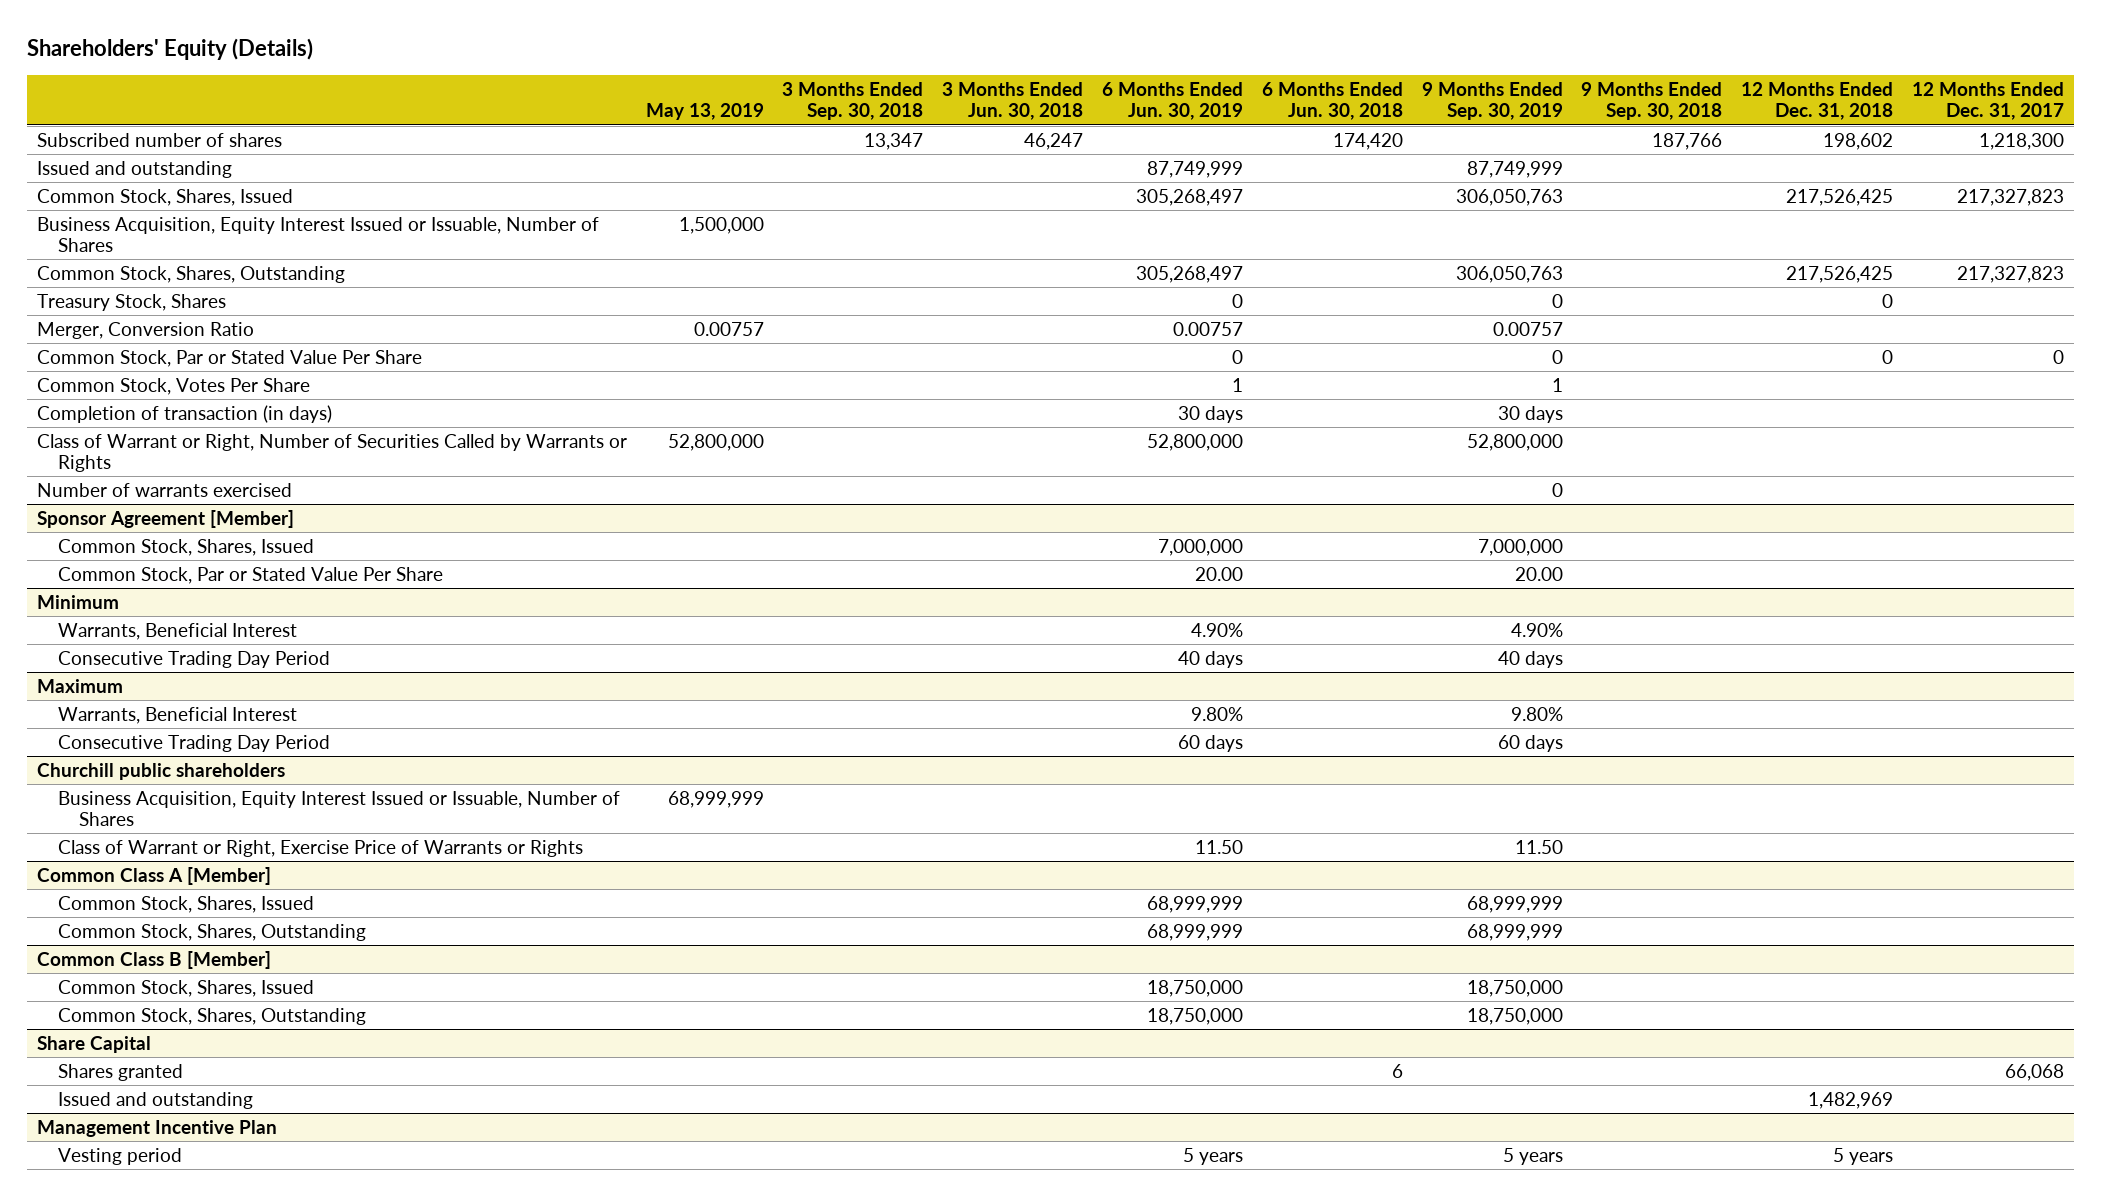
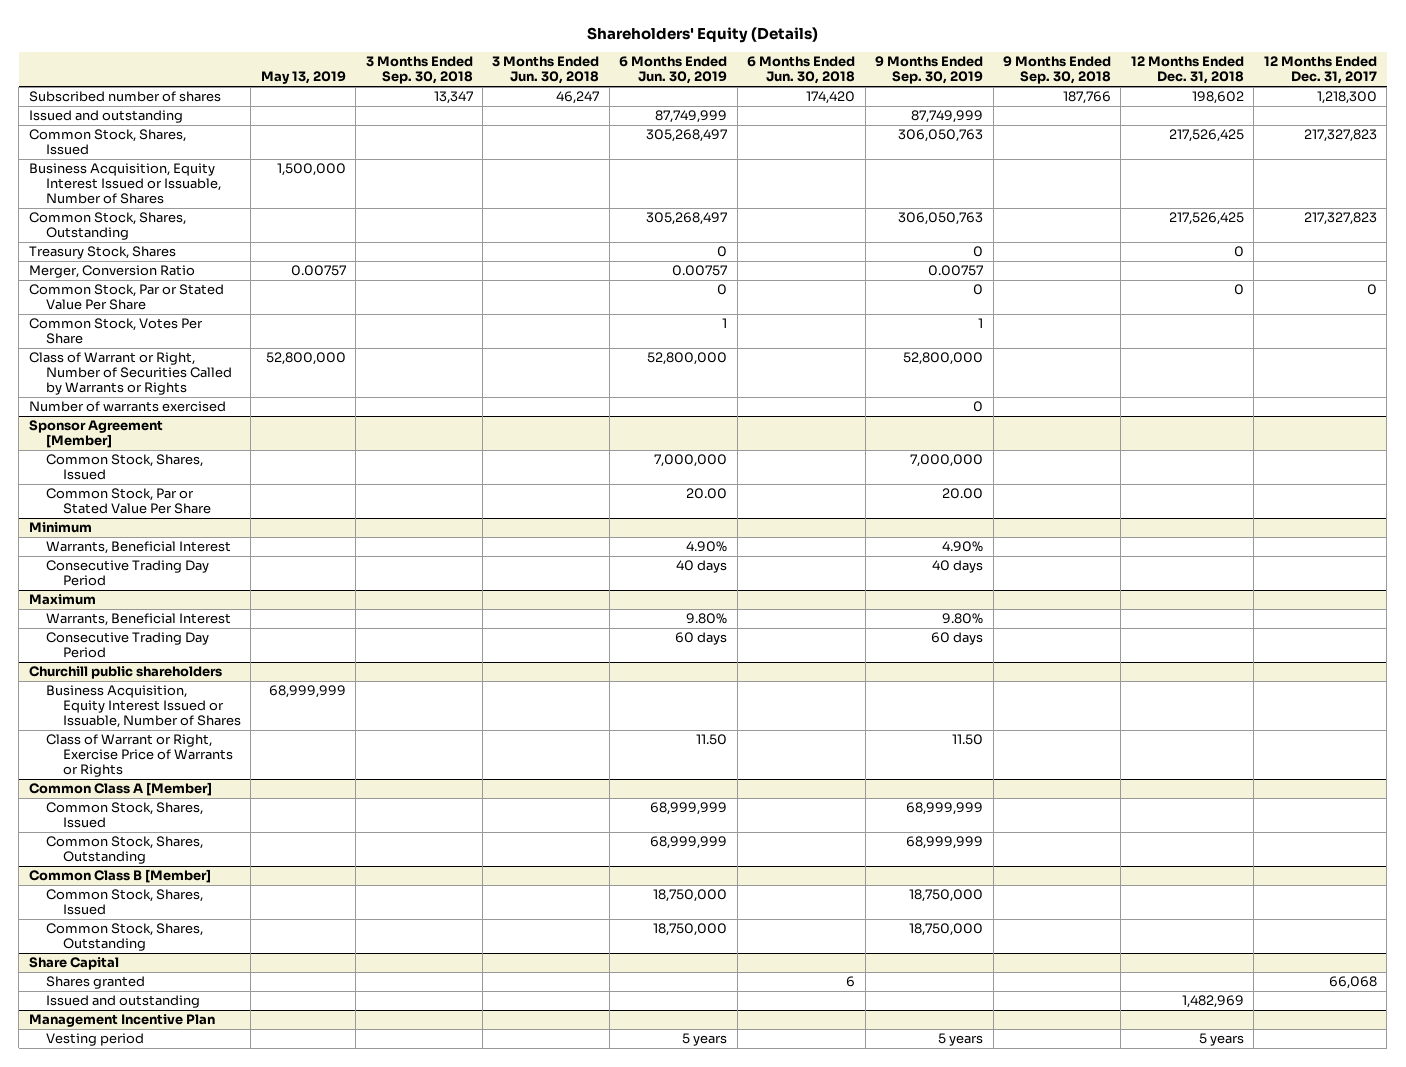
[36,404,332,423] Completion of transaction (in days) -> none

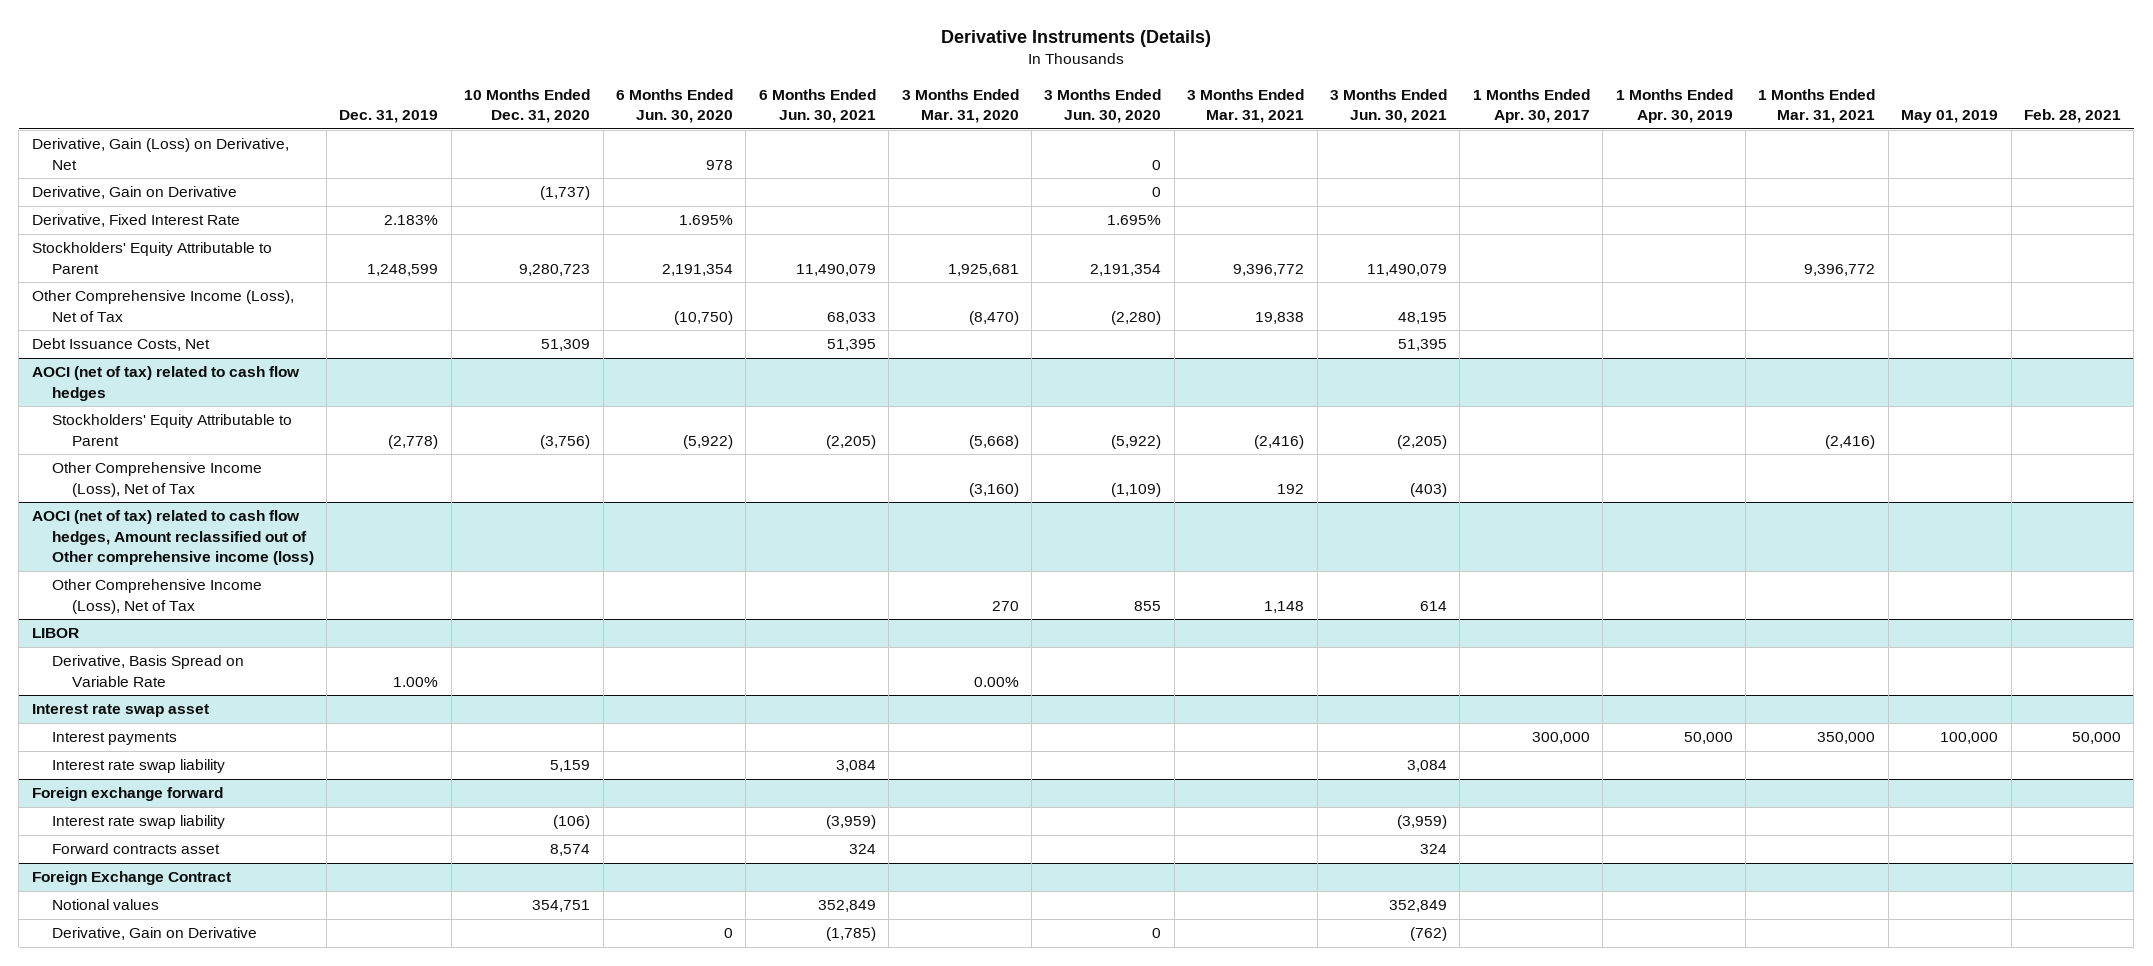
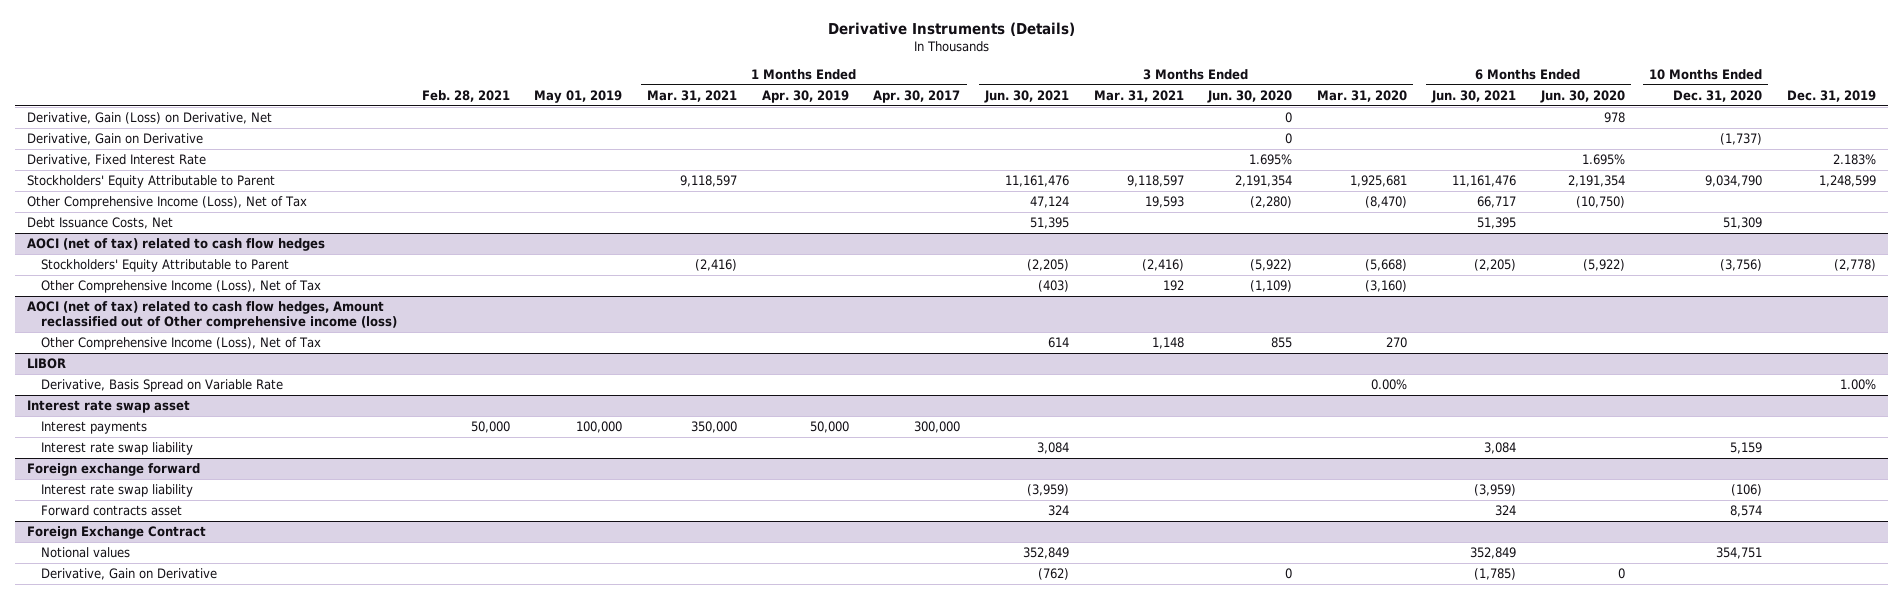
[519,263,591,276] 9,280,723 -> [1705,175,1763,188] 9,034,790
[795,263,876,276] 11,490,079 -> [1451,175,1516,188] 11,161,476
[1233,263,1305,276] 9,396,772 -> [1126,175,1184,188] 9,118,597
[1366,263,1447,276] 11,490,079 -> [1005,175,1070,188] 11,161,476
[1804,263,1876,276] 9,396,772 -> [679,175,737,188] 9,118,597
[826,311,876,324] 68,033 -> [1476,196,1516,209] 66,717
[1255,311,1305,324] 19,838 -> [1144,196,1184,209] 19,593
[1397,311,1447,324] 48,195 -> [1030,196,1070,209] 47,124

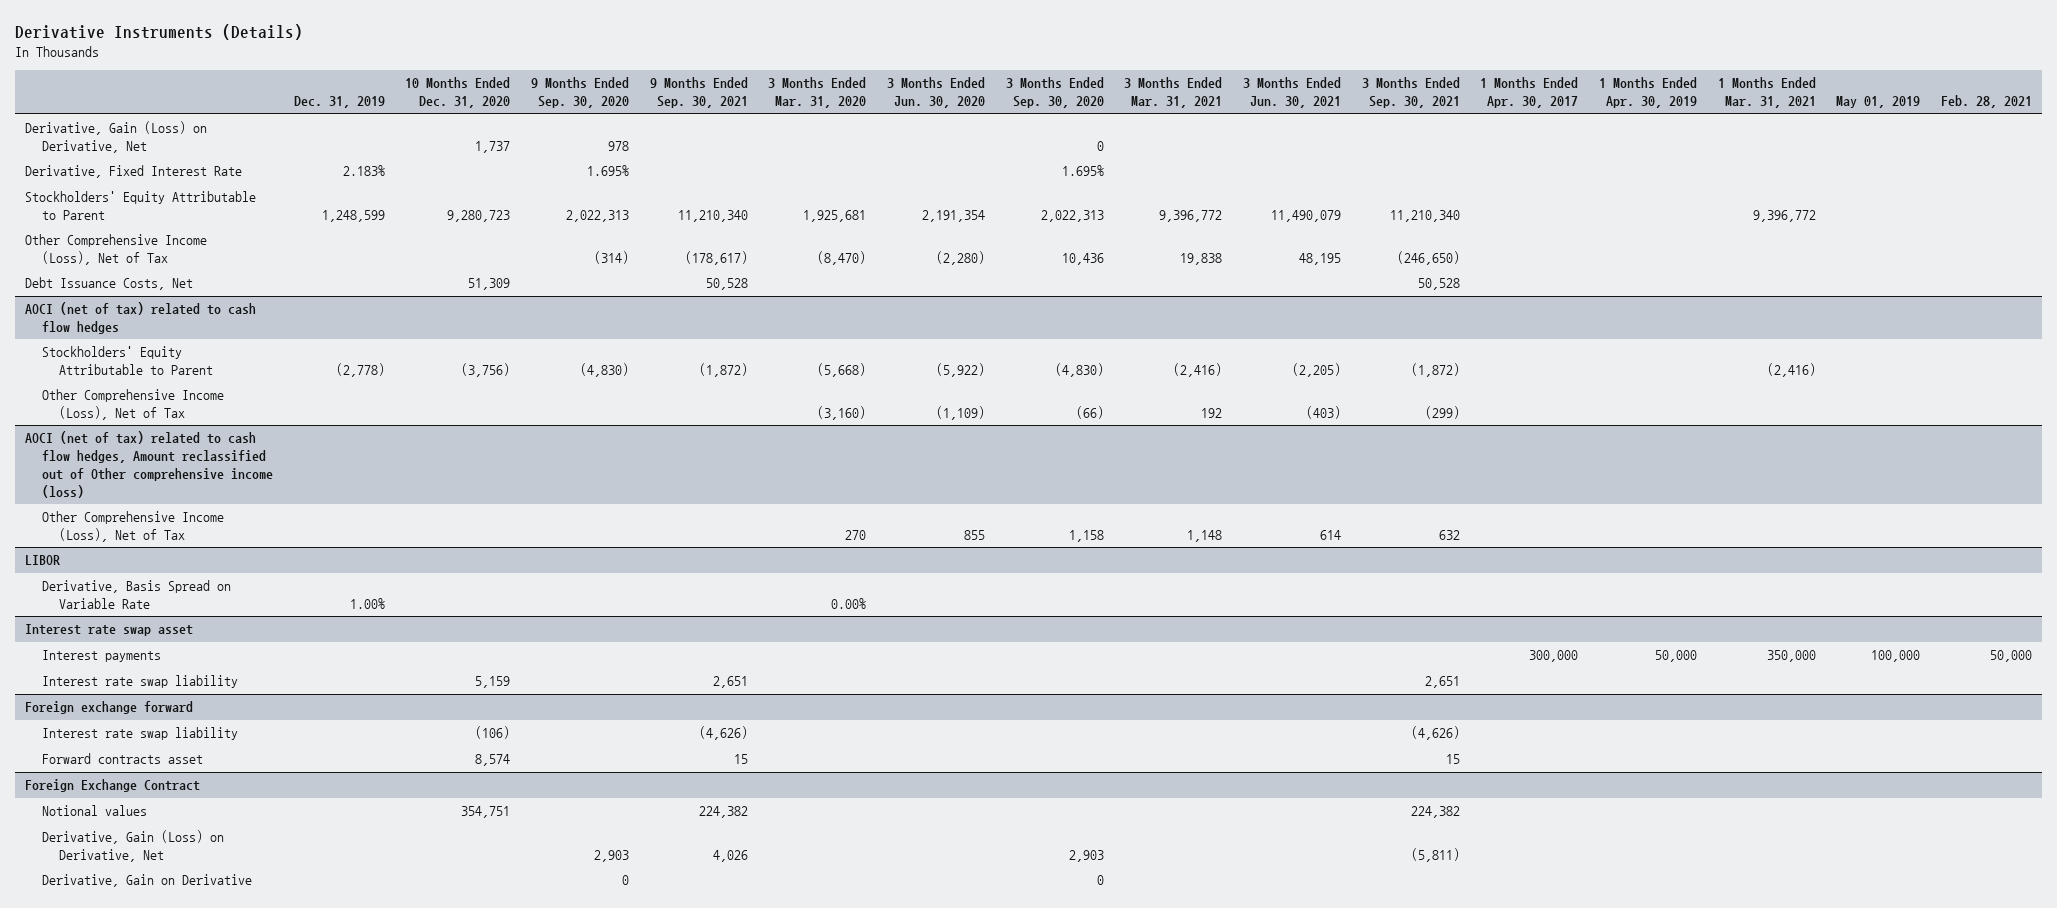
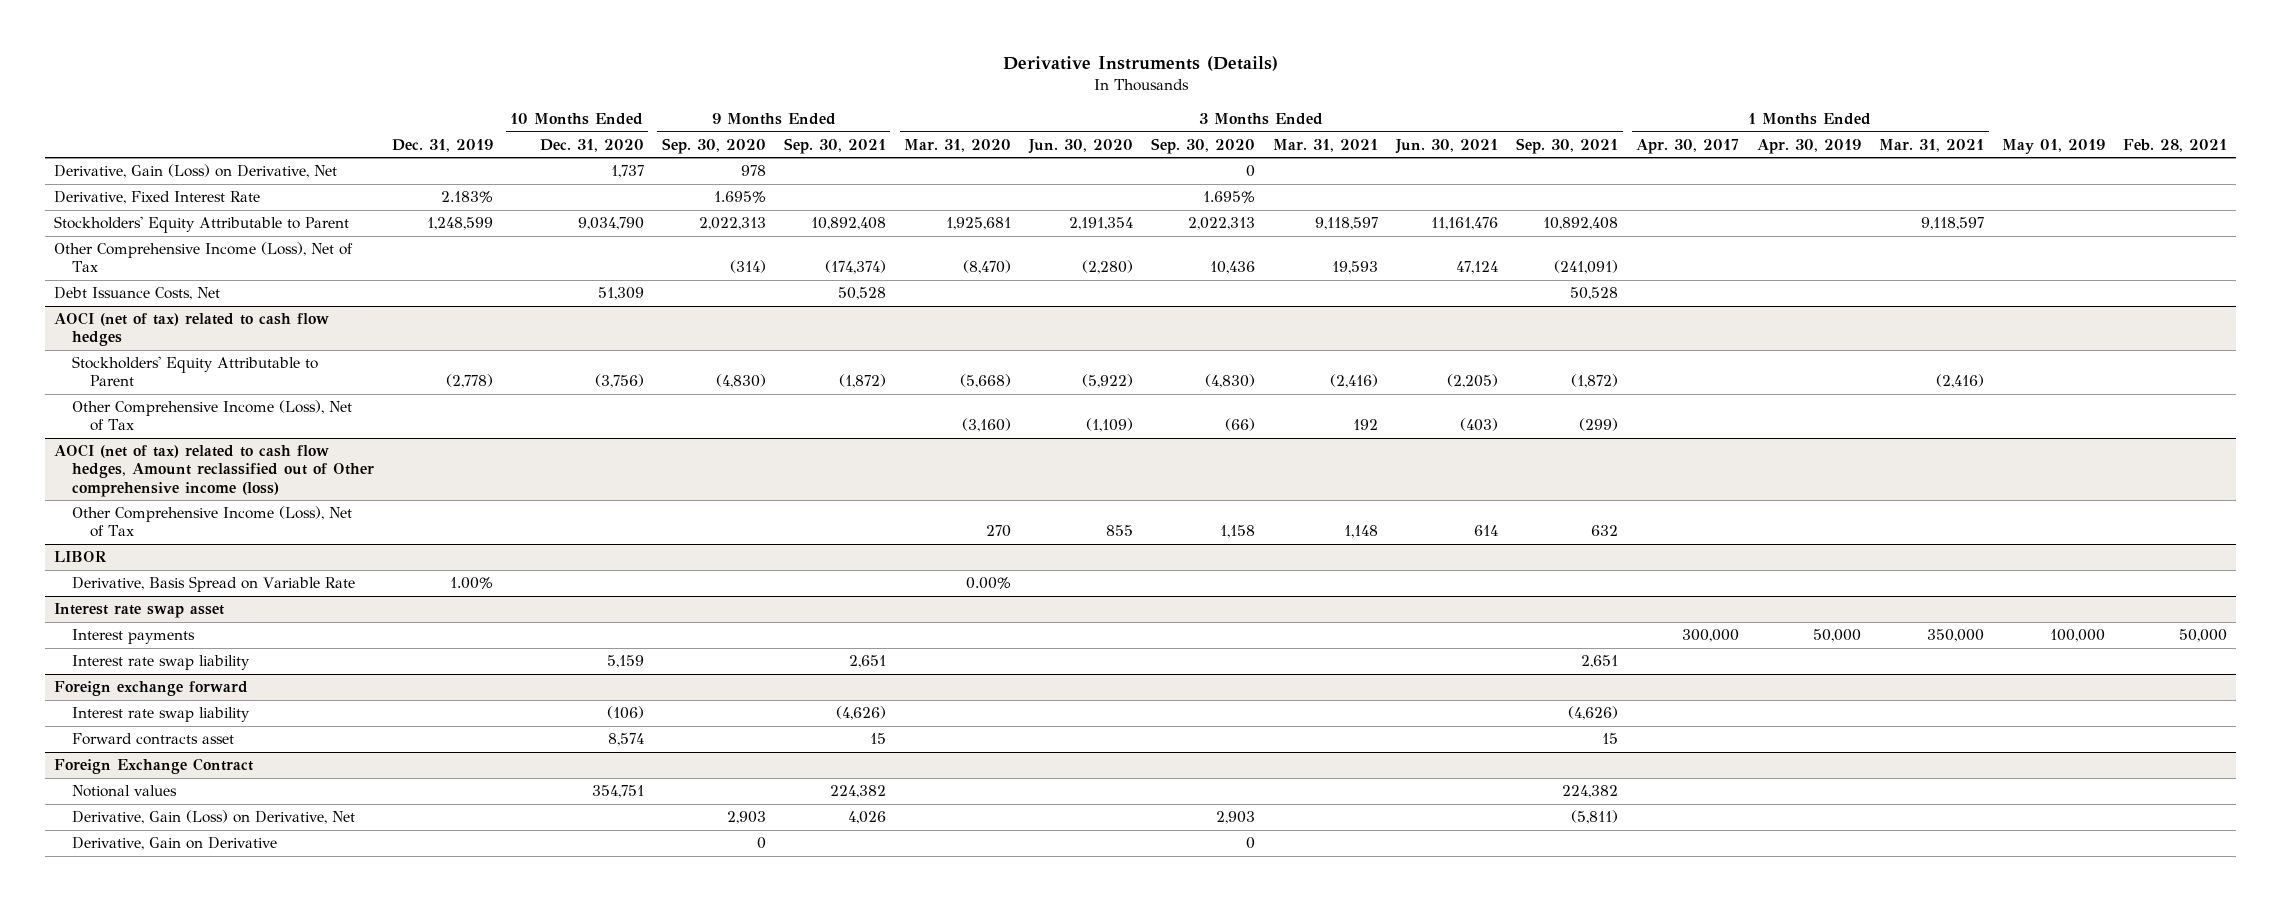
[447,210,511,223] 9,280,723 -> [577,217,644,231] 9,034,790
[677,210,748,223] 11,210,340 -> [810,217,886,231] 10,892,408
[1159,210,1223,223] 9,396,772 -> [1315,217,1379,231] 9,118,597
[1270,210,1341,223] 11,490,079 -> [1431,217,1499,231] 11,161,476
[1389,210,1460,223] 11,210,340 -> [1543,217,1619,231] 10,892,408
[1752,210,1816,223] 9,396,772 -> [1921,217,1985,231] 9,118,597
[684,251,748,266] (178,617) -> [824,260,886,275] (174,374)
[1180,253,1223,266] 19,838 -> [1332,261,1379,275] 19,593
[1298,253,1341,266] 48,195 -> [1456,261,1499,275] 47,124
[1396,251,1460,266] (246,650) -> [1554,260,1619,275] (241,091)

